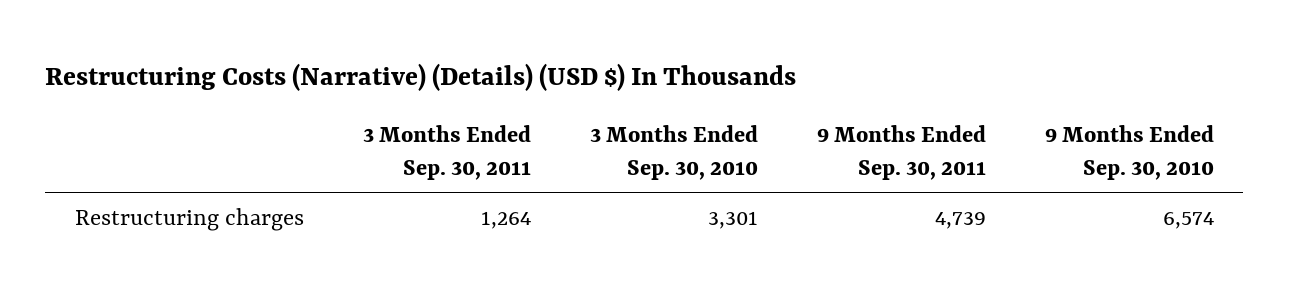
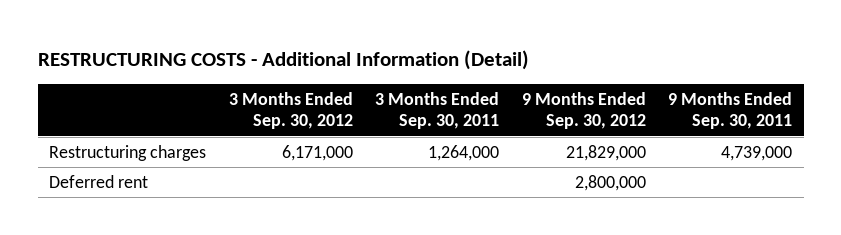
[45,63,797,92] Restructuring Costs (Narrative) (Details) (USD $) In Thousands -> [37,49,529,70] RESTRUCTURING COSTS - Additional Information (Detail)
[589,125,758,181] 3 Months Ended Sep. 30, 2010 -> none
[1044,125,1214,181] 9 Months Ended Sep. 30, 2010 -> none
none -> [228,91,353,130] 3 Months Ended Sep. 30, 2012
none -> [521,91,646,130] 9 Months Ended Sep. 30, 2012
[480,210,531,229] 1,264 -> [428,144,500,161] 1,264,000
[934,211,986,229] 4,739 -> [721,145,793,161] 4,739,000
none -> [49,174,149,188] Deferred rent

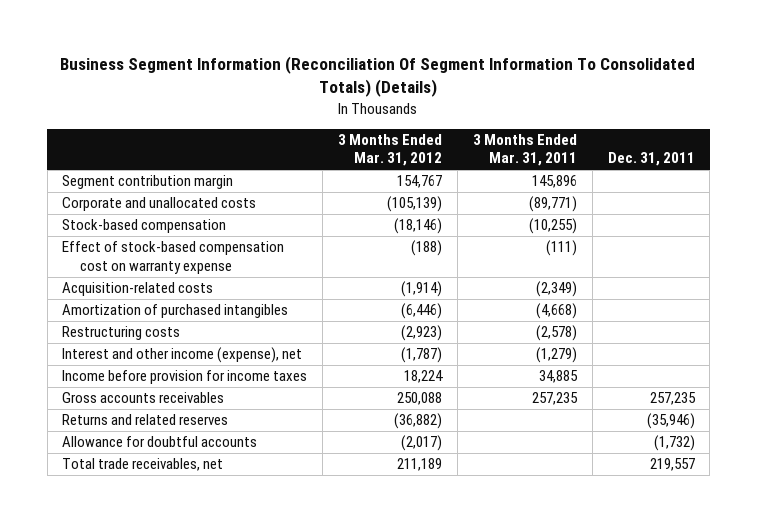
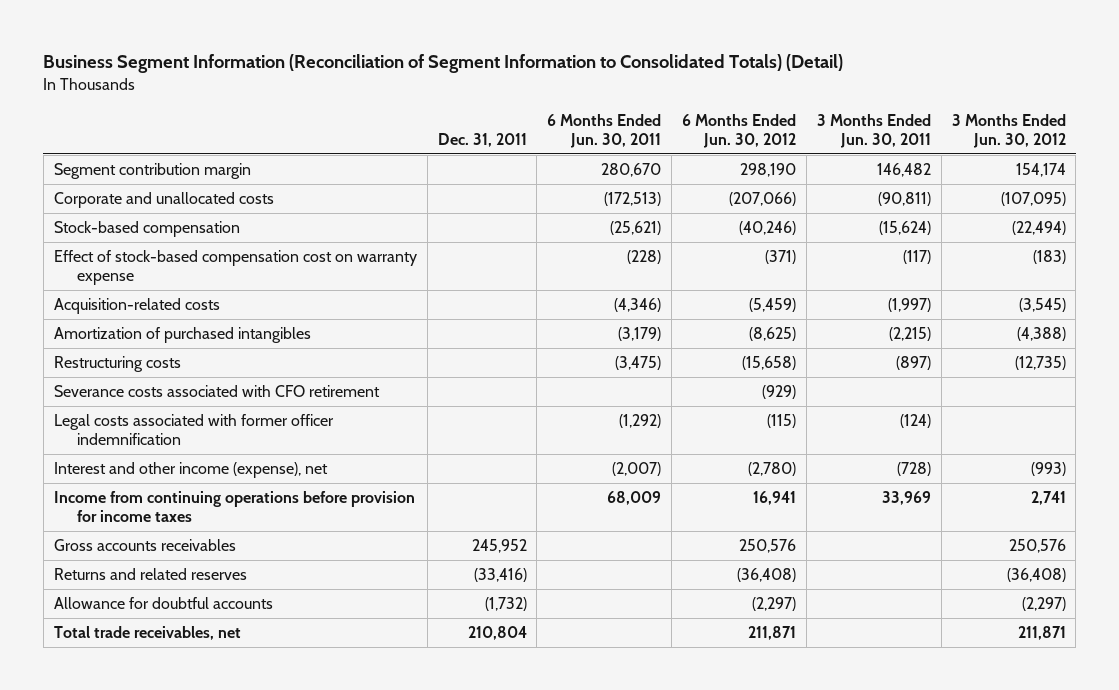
[60,56,696,98] Business Segment Information (Reconciliation Of Segment Information To Consolidated Totals) (Details) -> [43,54,844,74] Business Segment Information (Reconciliation of Segment Information to Consolidated Totals) (Detail)
[338,133,443,167] 3 Months Ended Mar. 31, 2012 -> none
[472,133,577,167] 3 Months Ended Mar. 31, 2011 -> none
none -> [547,114,662,149] 6 Months Ended Jun. 30, 2011
none -> [682,114,797,149] 6 Months Ended Jun. 30, 2012
none -> [816,114,931,149] 3 Months Ended Jun. 30, 2011
none -> [951,114,1066,149] 3 Months Ended Jun. 30, 2012
none -> [53,385,380,398] Severance costs associated with CFO retirement
none -> [53,414,334,445] Legal costs associated with former officer indemnification
[62,370,308,385] Income before provision for income taxes -> [53,491,415,522] Income from continuing operations before provision for income taxes
[649,392,696,406] 257,235 -> [471,539,527,554] 245,952
[646,413,695,430] (35,946) -> [473,568,527,583] (33,416)
[649,458,695,472] 219,557 -> [467,626,527,641] 210,804

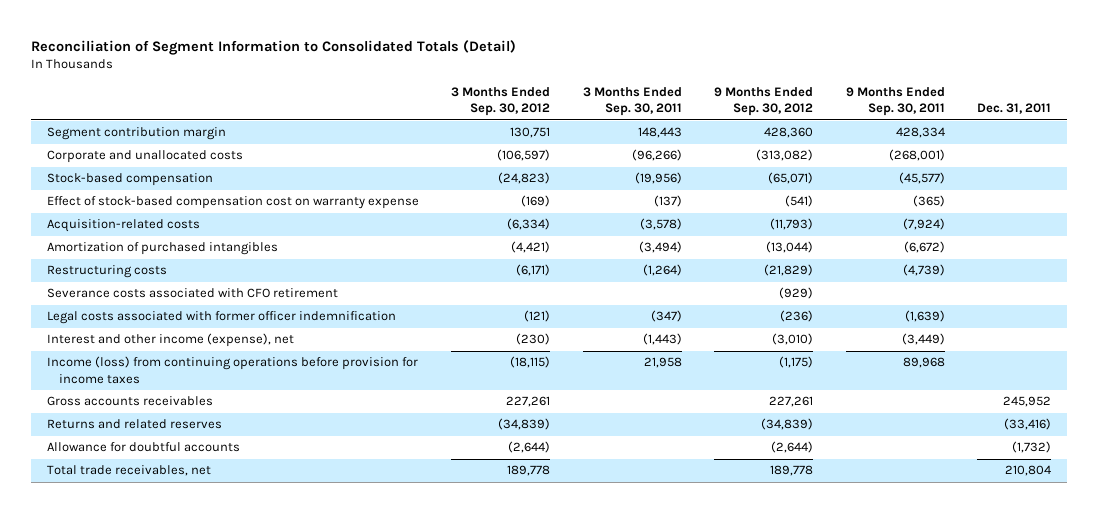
[43,54,844,74] Business Segment Information (Reconciliation of Segment Information to Consolidated Totals) (Detail) -> [30,39,516,55] Reconciliation of Segment Information to Consolidated Totals (Detail)
[547,114,662,149] 6 Months Ended Jun. 30, 2011 -> none
[682,114,797,149] 6 Months Ended Jun. 30, 2012 -> none
[816,114,931,149] 3 Months Ended Jun. 30, 2011 -> none
[951,114,1066,149] 3 Months Ended Jun. 30, 2012 -> none
none -> [451,87,551,117] 3 Months Ended Sep. 30, 2012
none -> [582,87,682,117] 3 Months Ended Sep. 30, 2011
none -> [714,87,814,117] 9 Months Ended Sep. 30, 2012
none -> [845,87,945,117] 9 Months Ended Sep. 30, 2011
[53,491,415,522] Income from continuing operations before provision for income taxes -> [47,356,419,384] Income (loss) from continuing operations before provision for income taxes

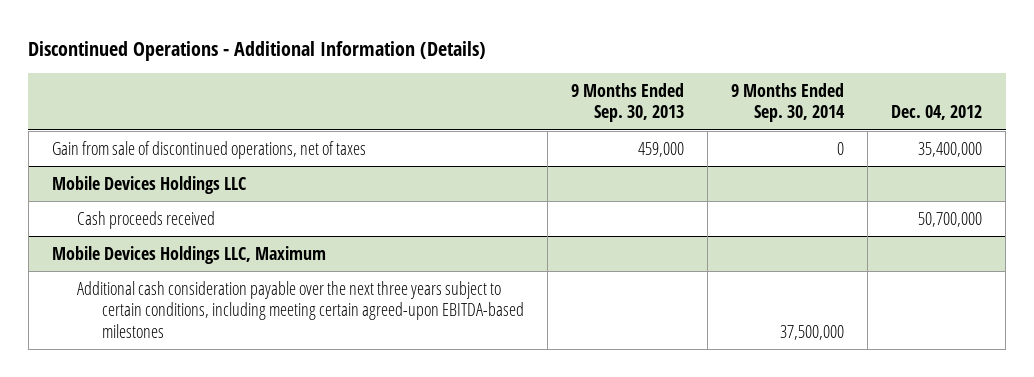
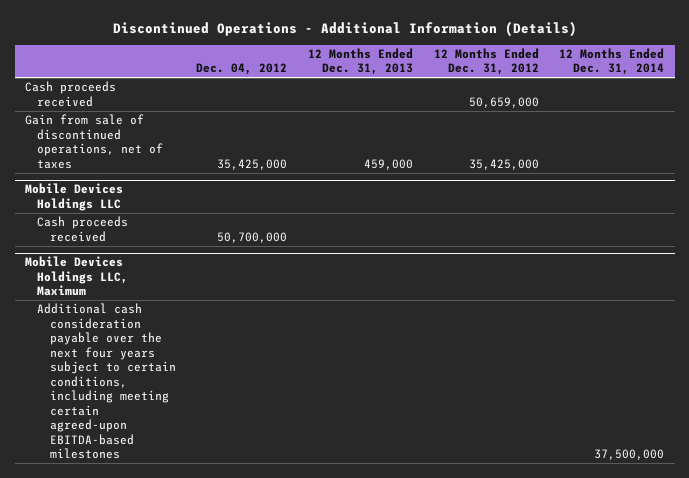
[571,83,685,123] 9 Months Ended Sep. 30, 2013 -> none
[731,83,846,123] 9 Months Ended Sep. 30, 2014 -> none
none -> [308,47,414,76] 12 Months Ended Dec. 31, 2013
none -> [433,47,539,76] 12 Months Ended Dec. 31, 2012
none -> [559,47,665,76] 12 Months Ended Dec. 31, 2014
none -> [24,81,116,107] Cash proceeds received
[918,141,983,157] 35,400,000 -> [217,158,288,170] 35,425,000
[76,280,524,338] Additional cash consideration payable over the next three years subject to certain conditions, including meeting certain agreed-upon EBITDA-based milestones -> [37,303,176,460] Additional cash consideration payable over the next four years subject to certain conditions, including meeting certain agreed-upon EBITDA-based milestones

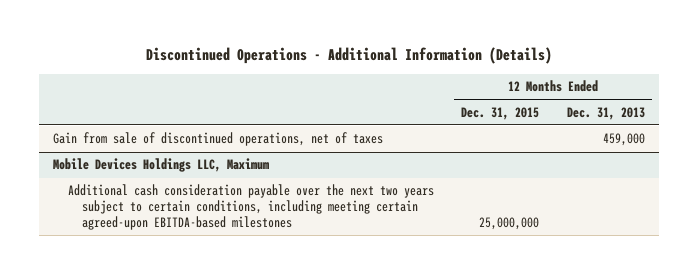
[196,63,288,76] Dec. 04, 2012 -> none
[433,47,539,76] 12 Months Ended Dec. 31, 2012 -> none
[559,47,665,76] 12 Months Ended Dec. 31, 2014 -> none
none -> [461,106,540,120] Dec. 31, 2015
[24,81,116,107] Cash proceeds received -> none
[24,183,123,211] Mobile Devices Holdings LLC -> none
[37,216,129,242] Cash proceeds received -> none
[37,303,176,460] Additional cash consideration payable over the next four years subject to certain conditions, including meeting certain agreed-upon EBITDA-based milestones -> [67,184,434,230] Additional cash consideration payable over the next two years subject to certain conditions, including meeting certain agreed-upon EBITDA-based milestones

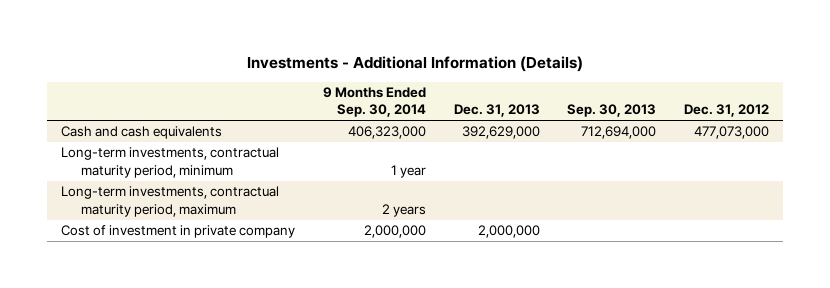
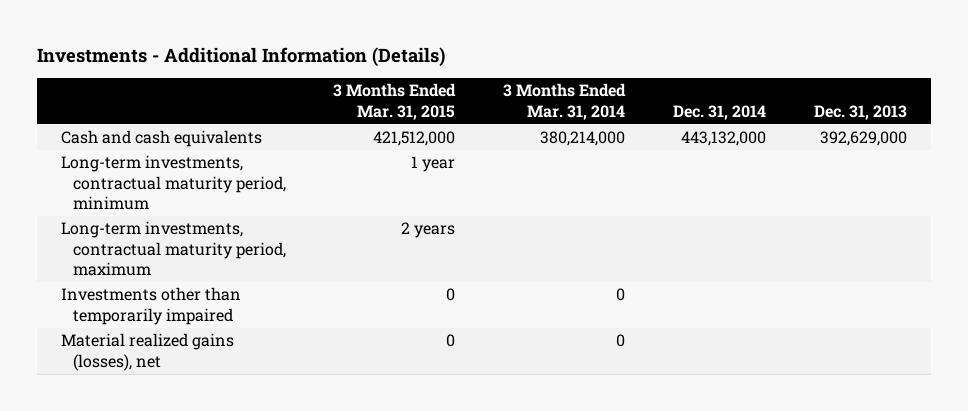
[322,86,426,118] 9 Months Ended Sep. 30, 2014 -> none
[567,104,657,118] Sep. 30, 2013 -> none
[684,104,770,118] Dec. 31, 2012 -> none
none -> [333,83,457,120] 3 Months Ended Mar. 31, 2015
none -> [503,83,627,120] 3 Months Ended Mar. 31, 2014
none -> [673,104,767,120] Dec. 31, 2014
[60,225,295,239] Cost of investment in private company -> none
none -> [60,287,241,325] Investments other than temporarily impaired
none -> [60,333,234,371] Material realized gains (losses), net

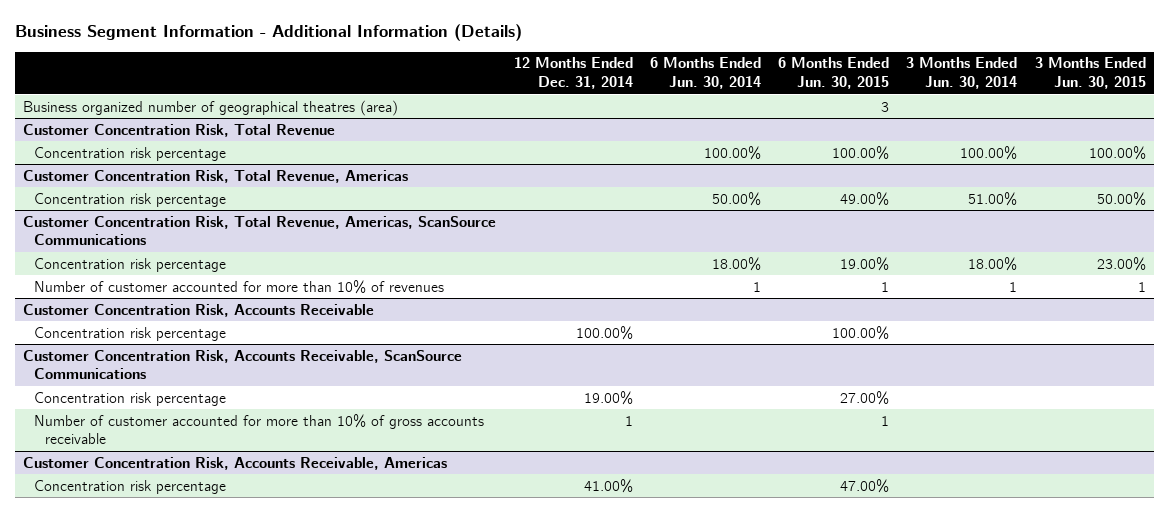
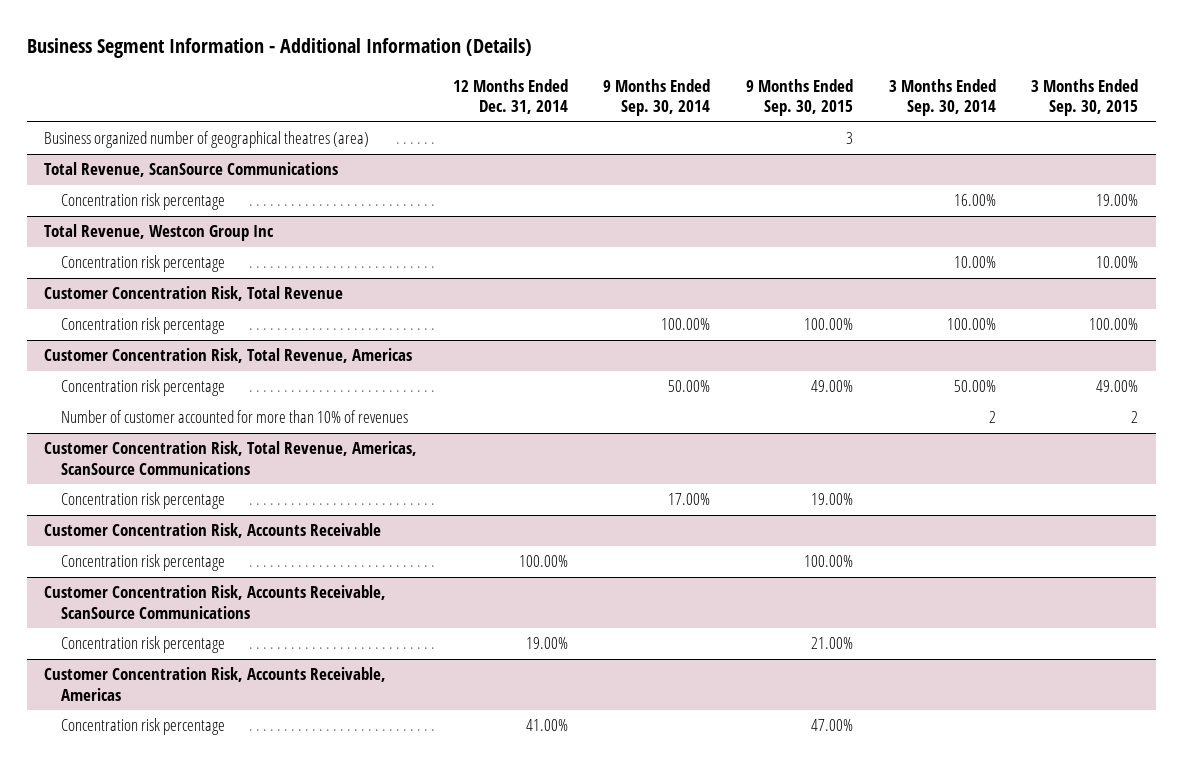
[649,57,761,89] 6 Months Ended Jun. 30, 2014 -> none
[778,57,890,89] 6 Months Ended Jun. 30, 2015 -> none
[906,57,1018,89] 3 Months Ended Jun. 30, 2014 -> none
[1034,57,1146,89] 3 Months Ended Jun. 30, 2015 -> none
none -> [603,78,711,117] 9 Months Ended Sep. 30, 2014
none -> [745,78,853,117] 9 Months Ended Sep. 30, 2015
none -> [888,78,996,117] 3 Months Ended Sep. 30, 2014
none -> [1031,78,1139,117] 3 Months Ended Sep. 30, 2015
none -> [44,162,339,178] Total Revenue, ScanSource Communications
none -> [60,193,225,211] Concentration risk percentage
none -> [44,224,275,242] Total Revenue, Westcon Group Inc
none -> [60,255,225,273] Concentration risk percentage
none -> [60,410,408,424] Number of customer accounted for more than 10% of revenues
[34,279,445,294] Number of customer accounted for more than 10% of revenues -> none
[34,413,485,445] Number of customer accounted for more than 10% of gross accounts receivable -> none

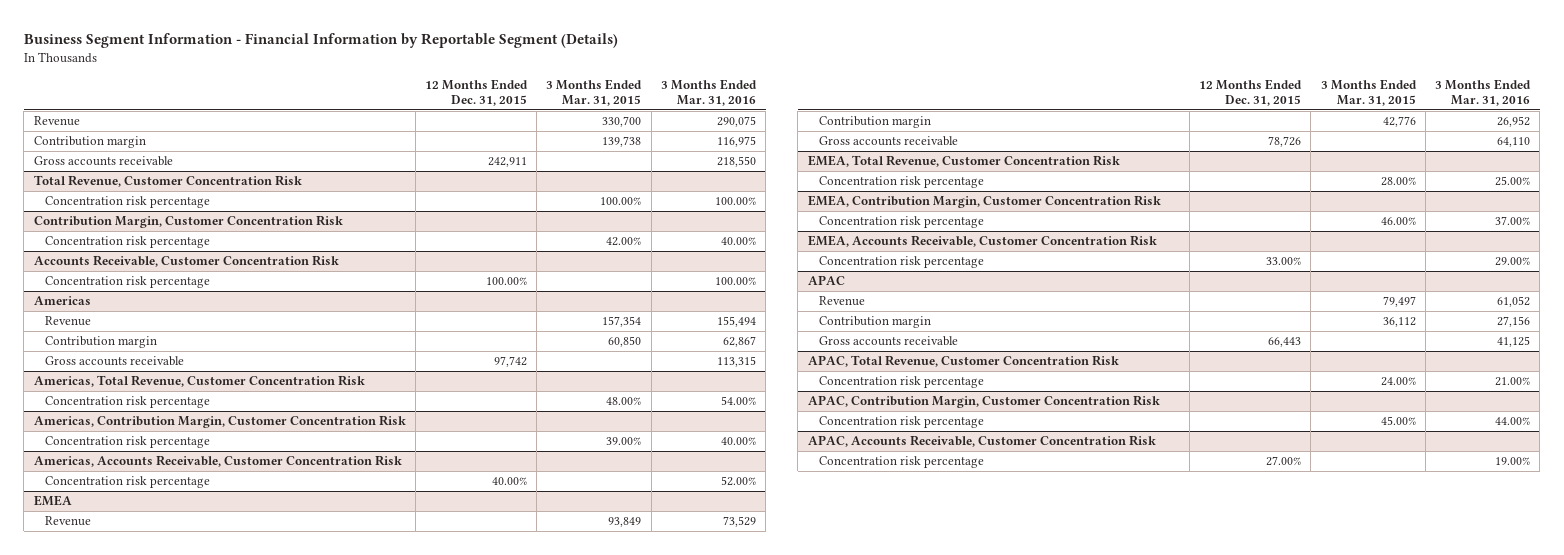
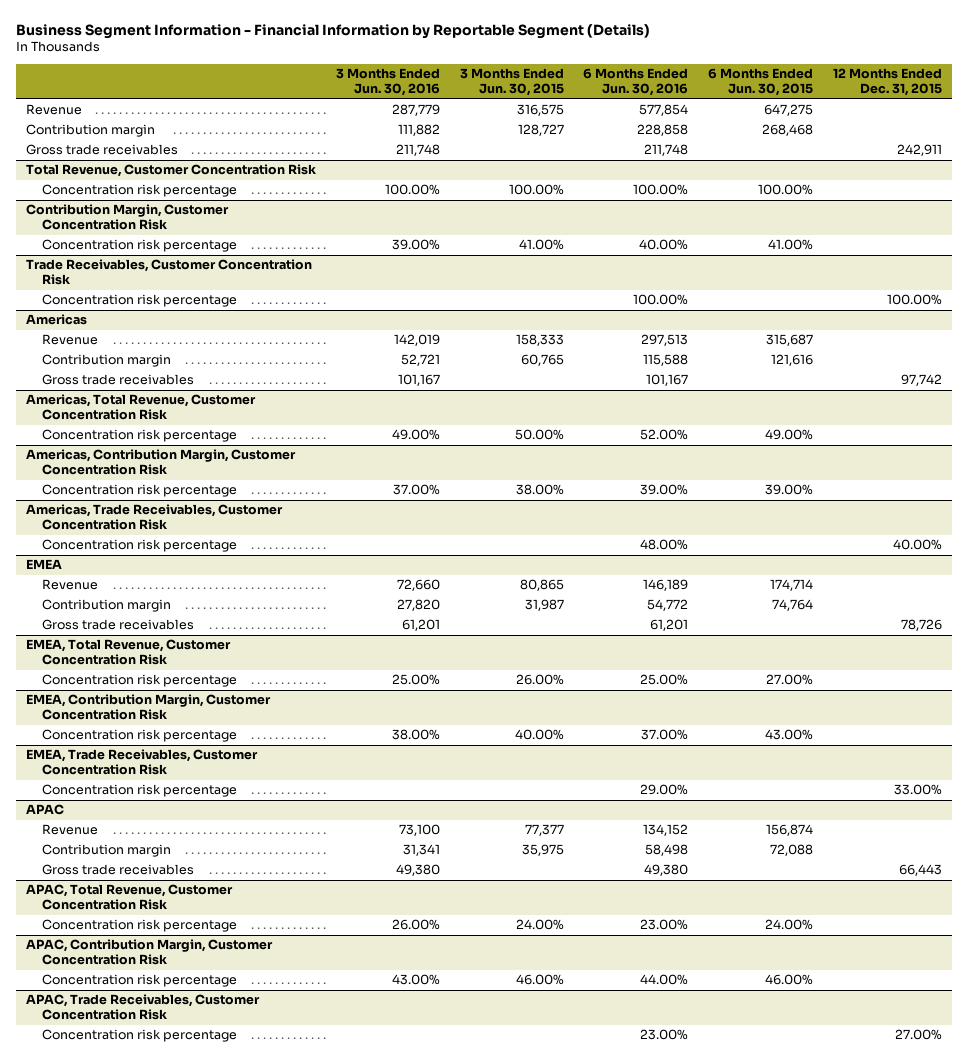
[546,78,643,107] 3 Months Ended Mar. 31, 2015 -> none
[660,78,757,107] 3 Months Ended Mar. 31, 2016 -> none
none -> [335,68,440,97] 3 Months Ended Jun. 30, 2016
none -> [459,68,564,97] 3 Months Ended Jun. 30, 2015
none -> [583,68,689,97] 6 Months Ended Jun. 30, 2016
none -> [708,68,814,97] 6 Months Ended Jun. 30, 2015
[33,156,173,167] Gross accounts receivable -> [25,144,178,156] Gross trade receivables
[33,255,339,268] Accounts Receivable, Customer Concentration Risk -> [25,259,312,286] Trade Receivables, Customer Concentration Risk
[44,356,184,367] Gross accounts receivable -> [42,374,195,386] Gross trade receivables
[33,455,402,468] Americas, Accounts Receivable, Customer Concentration Risk -> [25,504,283,531] Americas, Trade Receivables, Customer Concentration Risk
[818,136,958,147] Gross accounts receivable -> [42,619,195,631] Gross trade receivables
[807,235,1157,248] EMEA, Accounts Receivable, Customer Concentration Risk -> [25,749,258,776] EMEA, Trade Receivables, Customer Concentration Risk
[818,336,958,347] Gross accounts receivable -> [42,864,195,876] Gross trade receivables
[807,435,1156,448] APAC, Accounts Receivable, Customer Concentration Risk -> [25,994,260,1021] APAC, Trade Receivables, Customer Concentration Risk

